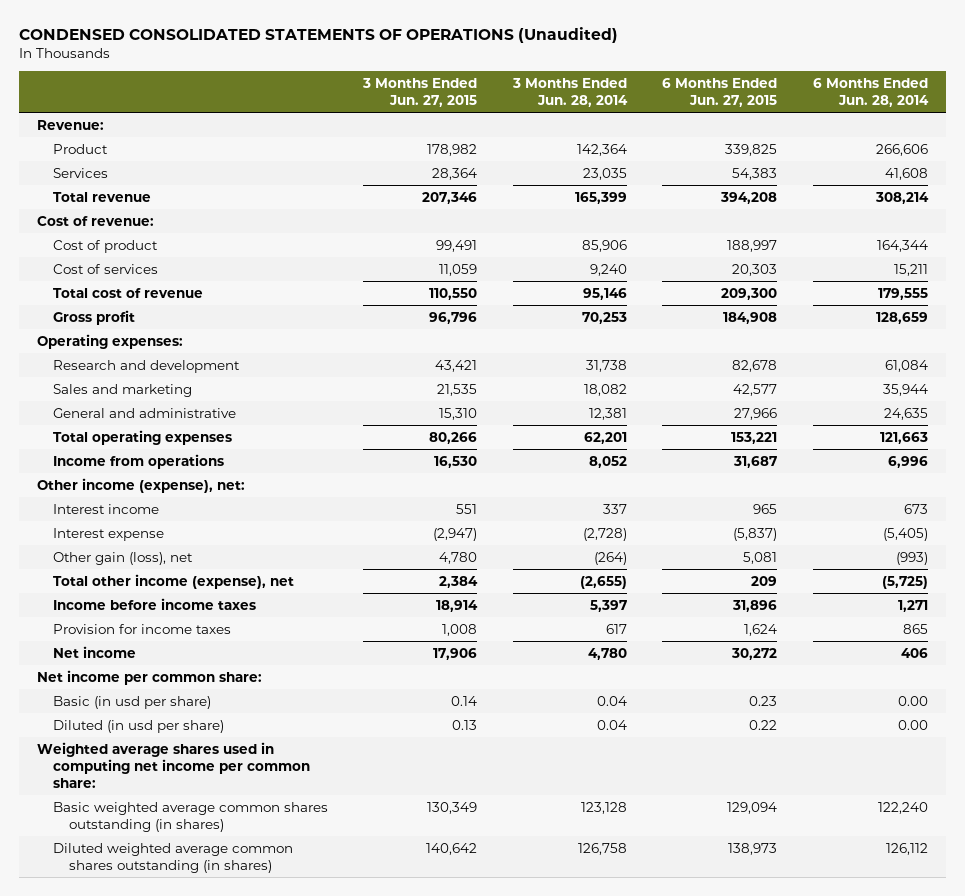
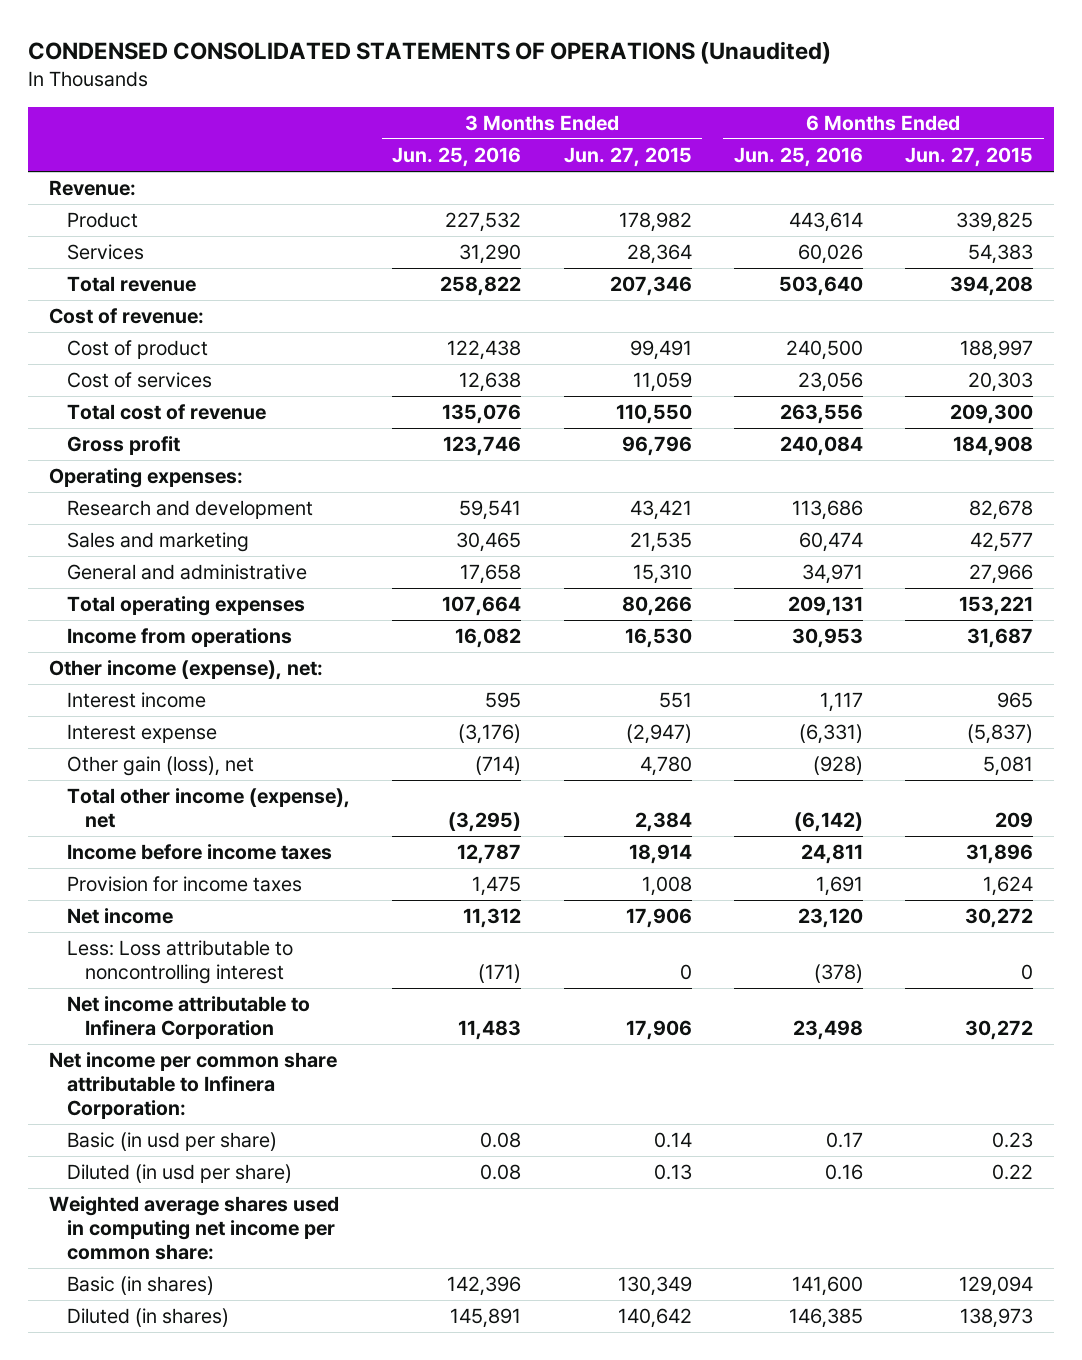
[511,78,628,108] 3 Months Ended Jun. 28, 2014 -> none
[812,78,929,108] 6 Months Ended Jun. 28, 2014 -> none
none -> [392,147,522,168] Jun. 25, 2016
none -> [733,147,863,168] Jun. 25, 2016
none -> [67,940,294,985] Less: Loss attributable to noncontrolling interest
none -> [67,996,311,1040] Net income attributable to Infinera Corporation
[37,669,263,685] Net income per common share: -> [48,1052,337,1120] Net income per common share attributable to Infinera Corporation:
[52,801,328,832] Basic weighted average common shares outstanding (in shares) -> [67,1276,215,1296] Basic (in shares)
[52,842,293,873] Diluted weighted average common shares outstanding (in shares) -> [67,1308,230,1328] Diluted (in shares)

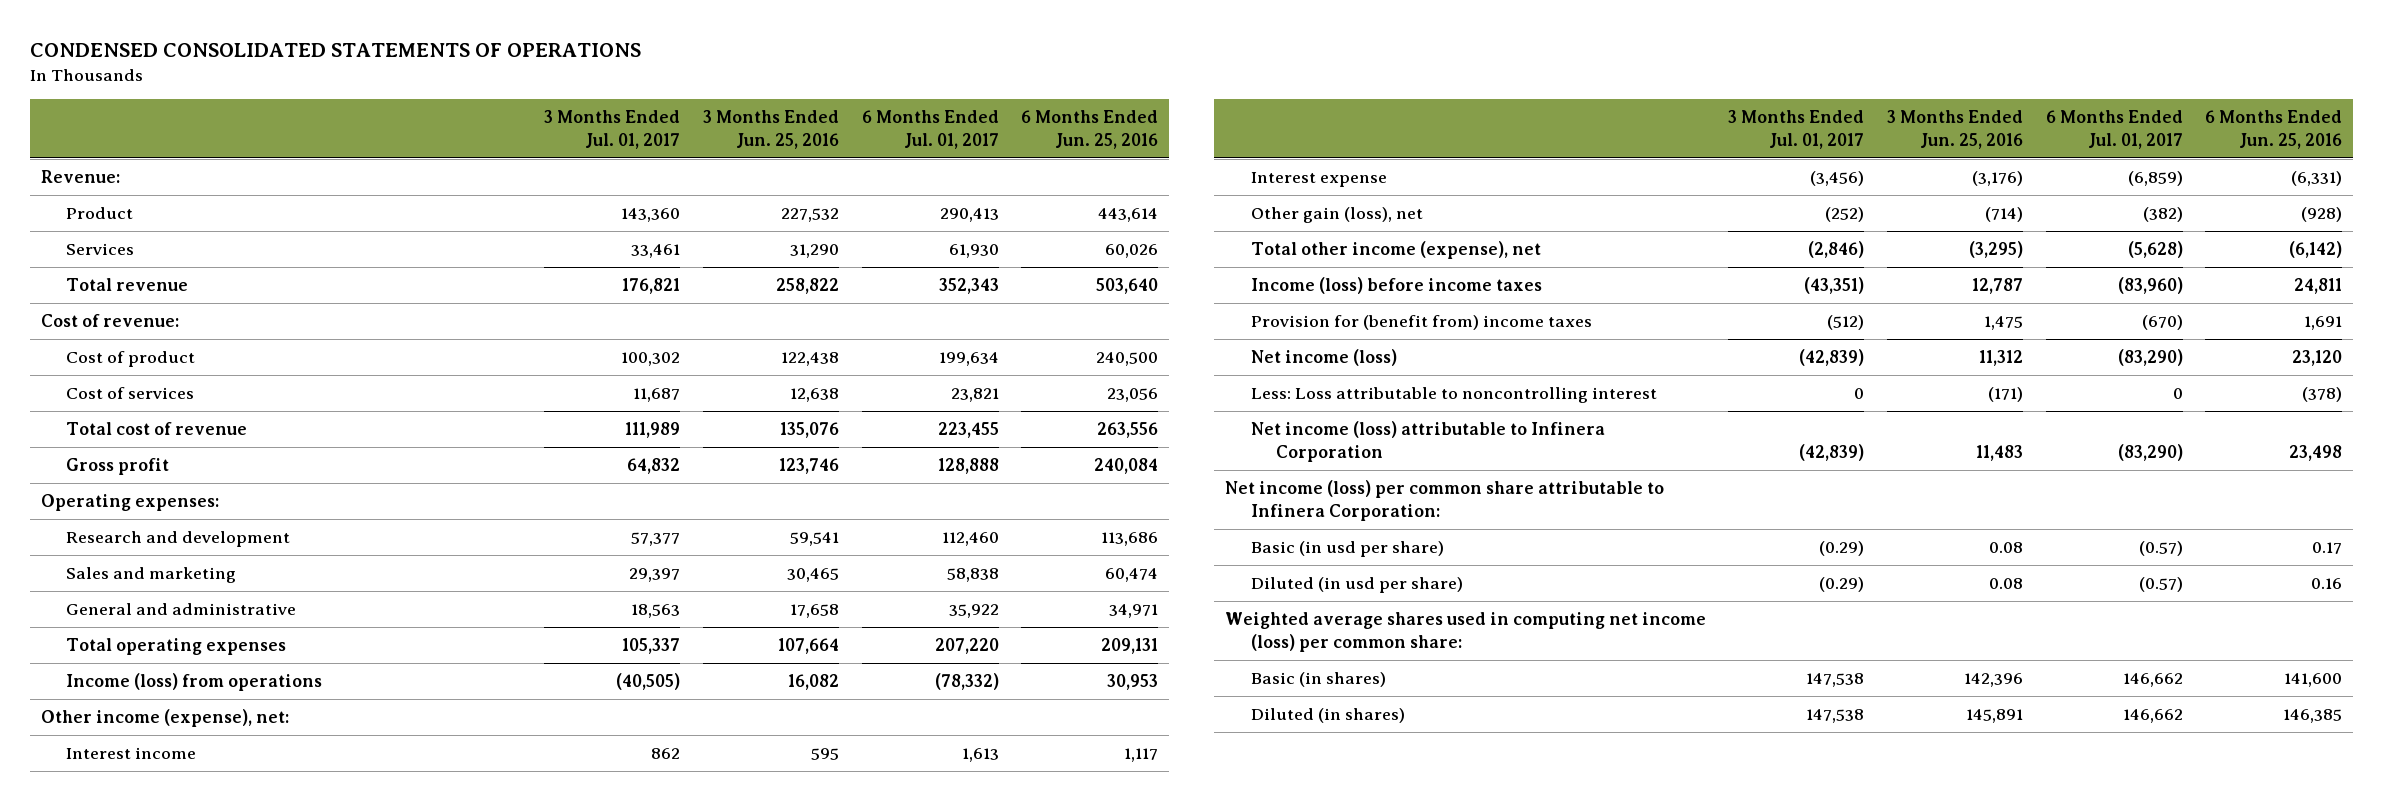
[27,41,831,65] CONDENSED CONSOLIDATED STATEMENTS OF OPERATIONS (Unaudited) -> [29,43,641,58] CONDENSED CONSOLIDATED STATEMENTS OF OPERATIONS
[563,147,692,168] Jun. 27, 2015 -> none
[905,147,1034,168] Jun. 27, 2015 -> none
none -> [544,109,681,149] 3 Months Ended Jul. 01, 2017
none -> [861,109,999,149] 6 Months Ended Jul. 01, 2017
[67,628,293,648] Income from operations -> [66,673,323,692] Income (loss) from operations
[67,844,333,861] Income before income taxes -> [1250,277,1542,295] Income (loss) before income taxes
[67,876,303,893] Provision for income taxes -> [1250,315,1592,331] Provision for (benefit from) income taxes
[67,908,174,925] Net income -> [1250,349,1397,367] Net income (loss)
[67,996,311,1040] Net income attributable to Infinera Corporation -> [1250,421,1605,462] Net income (loss) attributable to Infinera Corporation
[48,1052,337,1120] Net income per common share attributable to Infinera Corporation: -> [1224,480,1664,521] Net income (loss) per common share attributable to Infinera Corporation:
[48,1196,339,1261] Weighted average shares used in computing net income per common share: -> [1224,612,1706,652] Weighted average shares used in computing net income (loss) per common share:

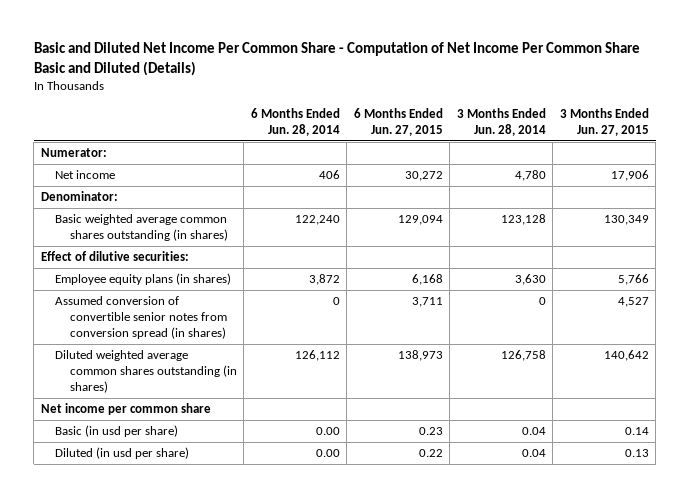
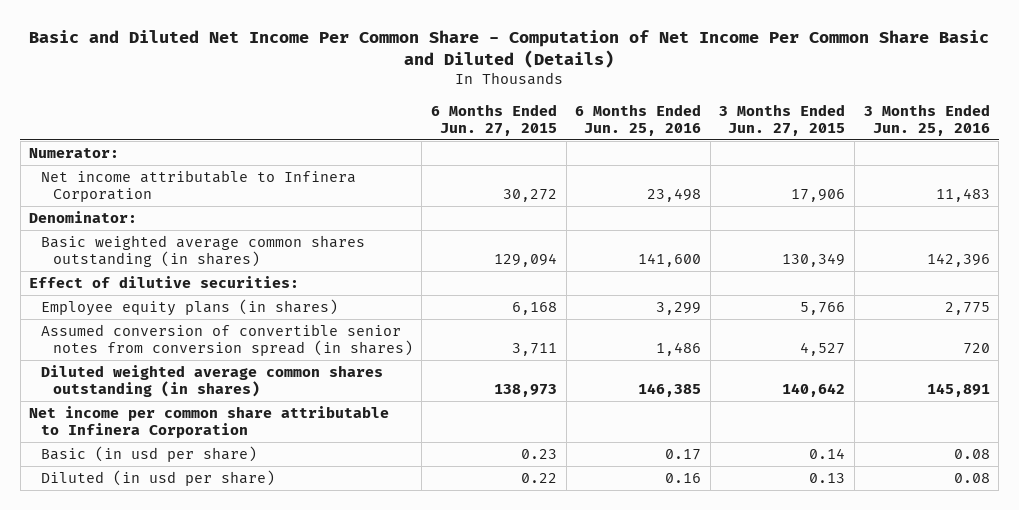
[250,107,340,137] 6 Months Ended Jun. 28, 2014 -> none
[456,107,546,137] 3 Months Ended Jun. 28, 2014 -> none
none -> [575,103,702,136] 6 Months Ended Jun. 25, 2016
none -> [863,103,990,136] 3 Months Ended Jun. 25, 2016
[55,170,116,180] Net income -> [40,170,356,202] Net income attributable to Infinera Corporation
[40,403,211,416] Net income per common share -> [29,406,390,438] Net income per common share attributable to Infinera Corporation

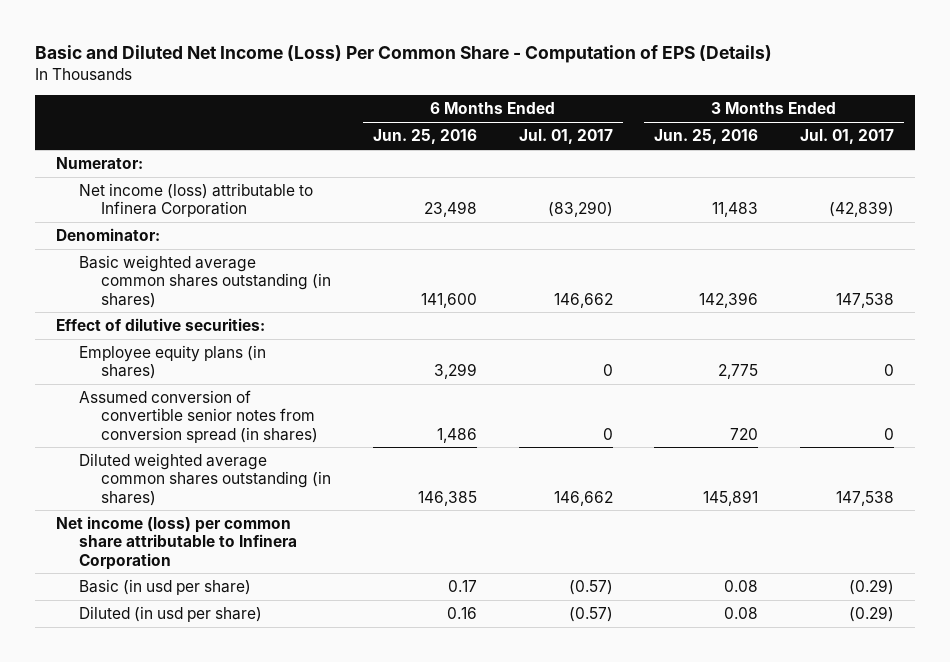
[29,29,990,68] Basic and Diluted Net Income Per Common Share - Computation of Net Income Per Common Share Basic and Diluted (Details) -> [35,45,773,64] Basic and Diluted Net Income (Loss) Per Common Share - Computation of EPS (Details)
[430,103,557,136] 6 Months Ended Jun. 27, 2015 -> none
[719,103,846,136] 3 Months Ended Jun. 27, 2015 -> none
none -> [518,129,613,145] Jul. 01, 2017
none -> [799,129,894,145] Jul. 01, 2017
[40,170,356,202] Net income attributable to Infinera Corporation -> [78,183,313,218] Net income (loss) attributable to Infinera Corporation
[29,406,390,438] Net income per common share attributable to Infinera Corporation -> [56,516,297,570] Net income (loss) per common share attributable to Infinera Corporation

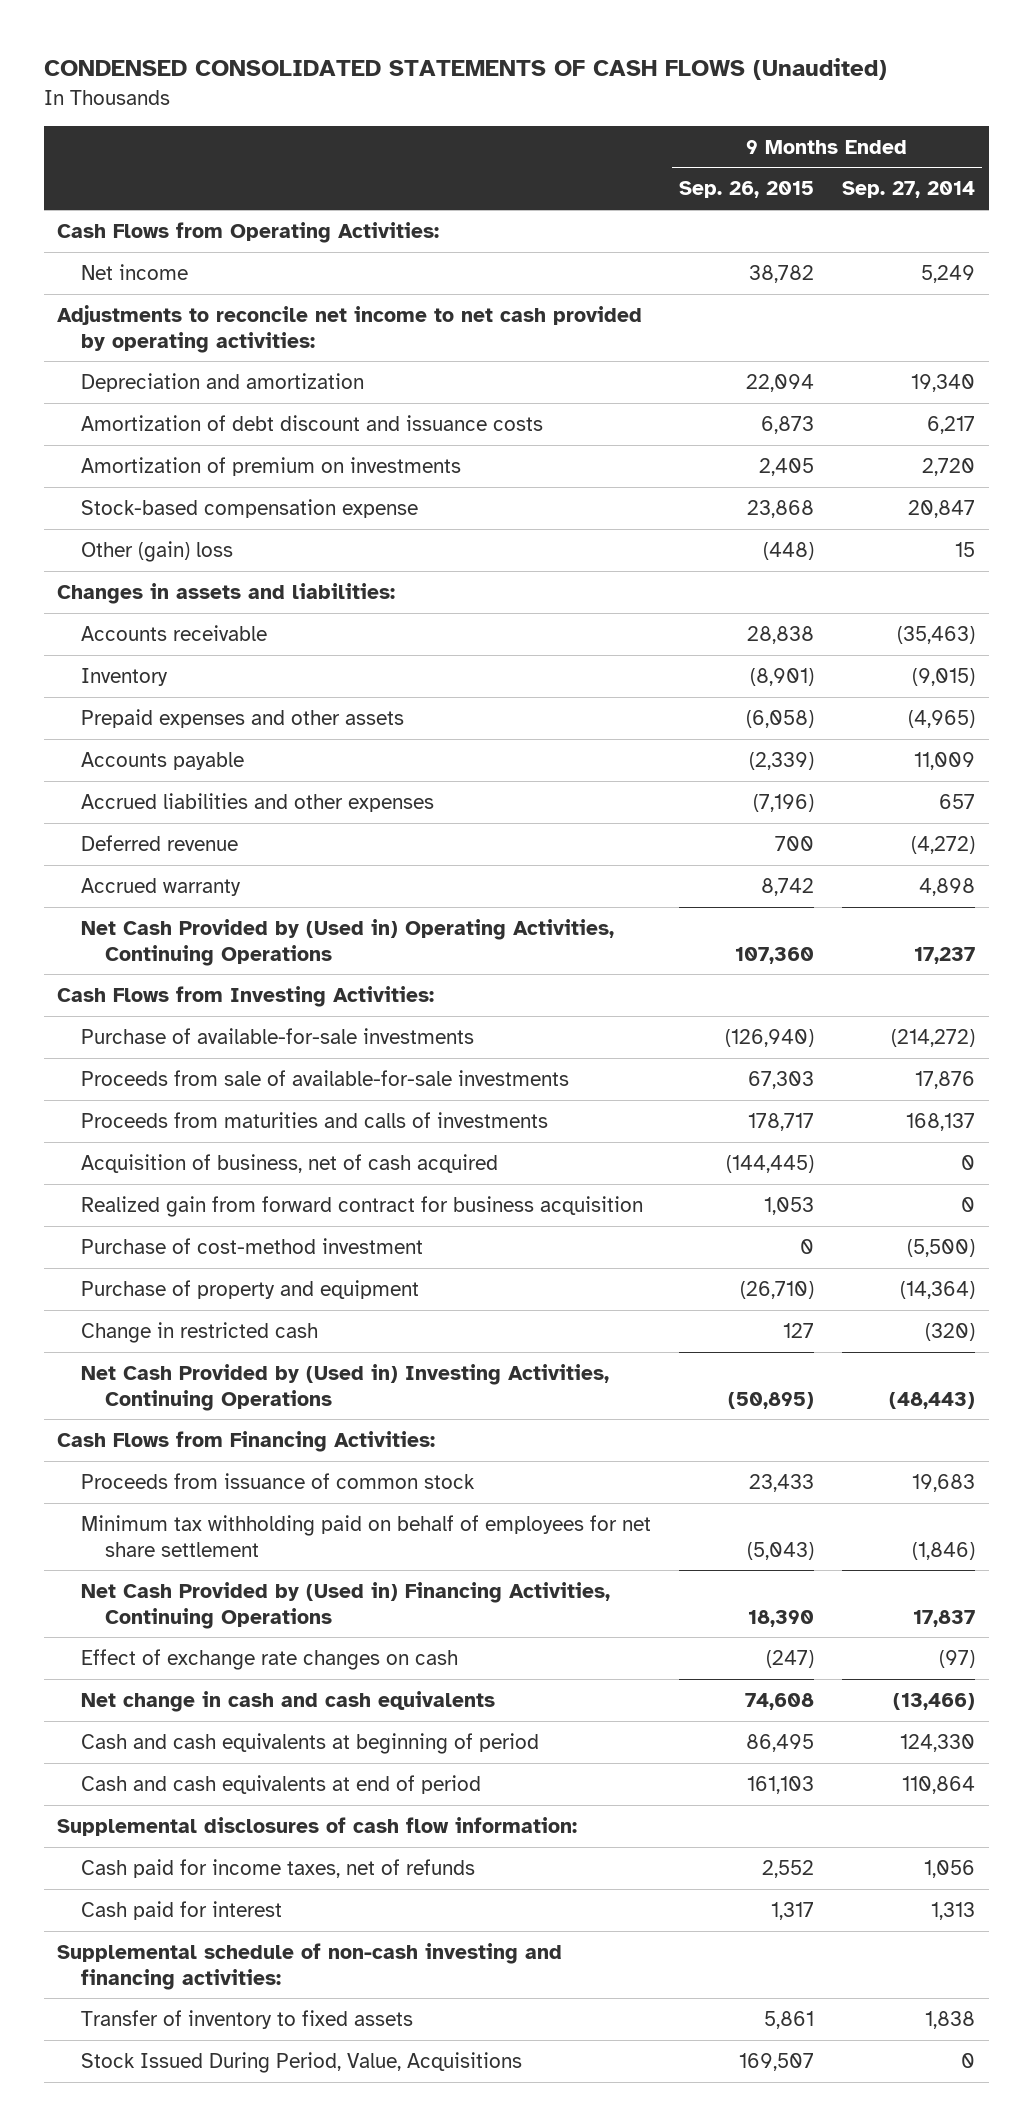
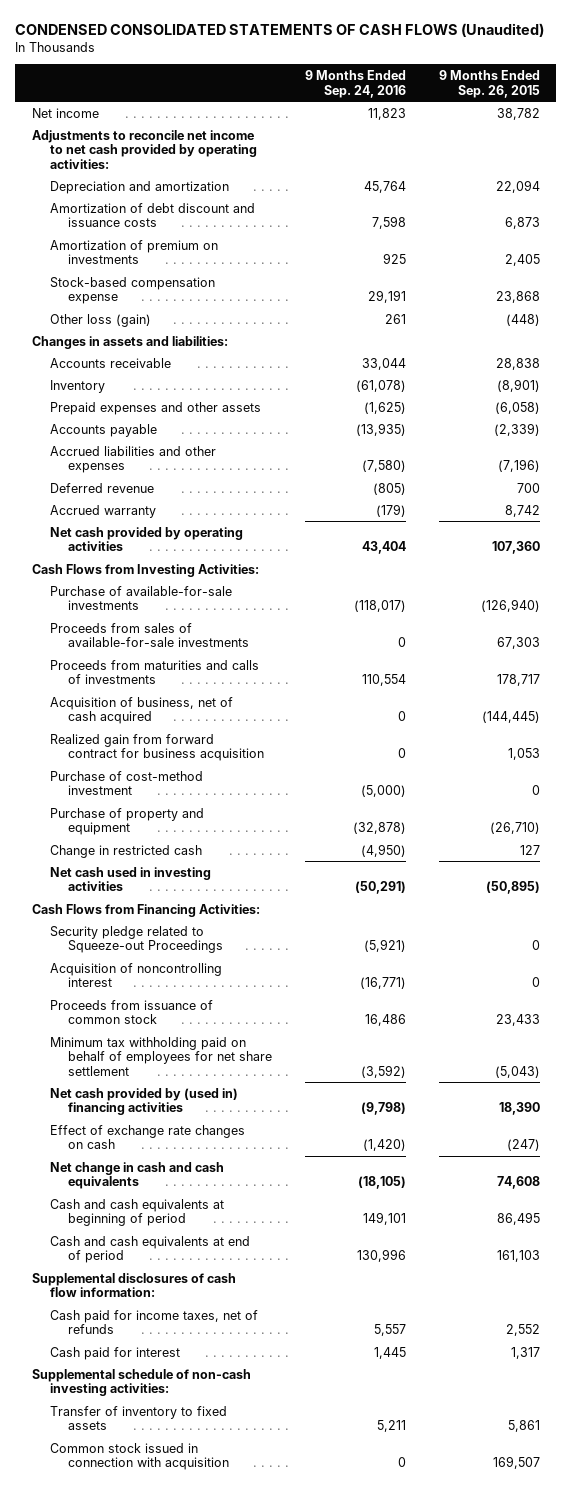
[841,181,975,199] Sep. 27, 2014 -> none
none -> [304,70,406,98] 9 Months Ended Sep. 24, 2016
[57,221,440,243] Cash Flows from Operating Activities: -> none
[81,540,234,562] Other (gain) loss -> [49,313,151,327] Other loss (gain)
[81,918,615,966] Net Cash Provided by (Used in) Operating Activities, Continuing Operations -> [49,526,243,552] Net cash provided by operating activities
[81,1069,570,1086] Proceeds from sale of available-for-sale investments -> [49,622,250,648] Proceeds from sales of available-for-sale investments
[81,1363,610,1411] Net Cash Provided by (Used in) Investing Activities, Continuing Operations -> [49,866,211,892] Net cash used in investing activities
none -> [49,925,224,954] Security pledge related to Squeeze-out Proceedings
none -> [49,962,222,988] Acquisition of noncontrolling interest
[81,1581,611,1629] Net Cash Provided by (Used in) Financing Activities, Continuing Operations -> [49,1087,238,1116] Net cash provided by (used in) financing activities
[57,1942,563,1990] Supplemental schedule of non-cash investing and financing activities: -> [31,1368,251,1397] Supplemental schedule of non-cash investing activities:
[81,2051,523,2073] Stock Issued During Period, Value, Acquisitions -> [49,1442,230,1471] Common stock issued in connection with acquisition

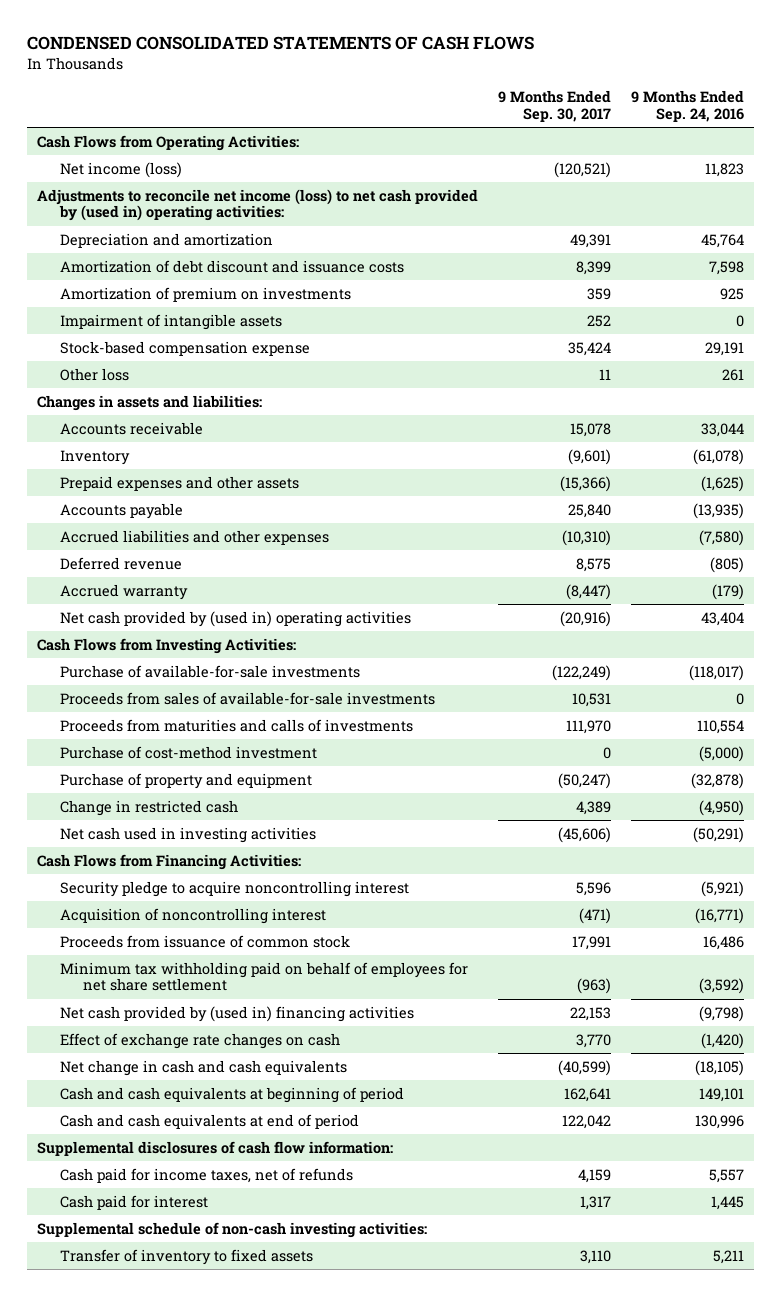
[15,22,545,37] CONDENSED CONSOLIDATED STATEMENTS OF CASH FLOWS (Unaudited) -> [26,36,534,51] CONDENSED CONSOLIDATED STATEMENTS OF CASH FLOWS
[438,70,540,98] 9 Months Ended Sep. 26, 2015 -> none
none -> [497,90,611,123] 9 Months Ended Sep. 30, 2017
none -> [36,134,299,151] Cash Flows from Operating Activities:
[31,107,99,118] Net income -> [59,161,182,178] Net income (loss)
[31,129,257,169] Adjustments to reconcile net income to net cash provided by operating activities: -> [36,188,478,222] Adjustments to reconcile net income (loss) to net cash provided by (used in) operating activities:
none -> [59,313,282,330] Impairment of intangible assets
[49,313,151,327] Other loss (gain) -> [59,367,129,381] Other loss
[49,526,243,552] Net cash provided by operating activities -> [59,610,411,627] Net cash provided by (used in) operating activities
[49,696,233,725] Acquisition of business, net of cash acquired -> none
[49,733,265,762] Realized gain from forward contract for business acquisition -> none
[49,925,224,954] Security pledge related to Squeeze-out Proceedings -> [59,880,409,897] Security pledge to acquire noncontrolling interest
[49,1442,230,1471] Common stock issued in connection with acquisition -> none

